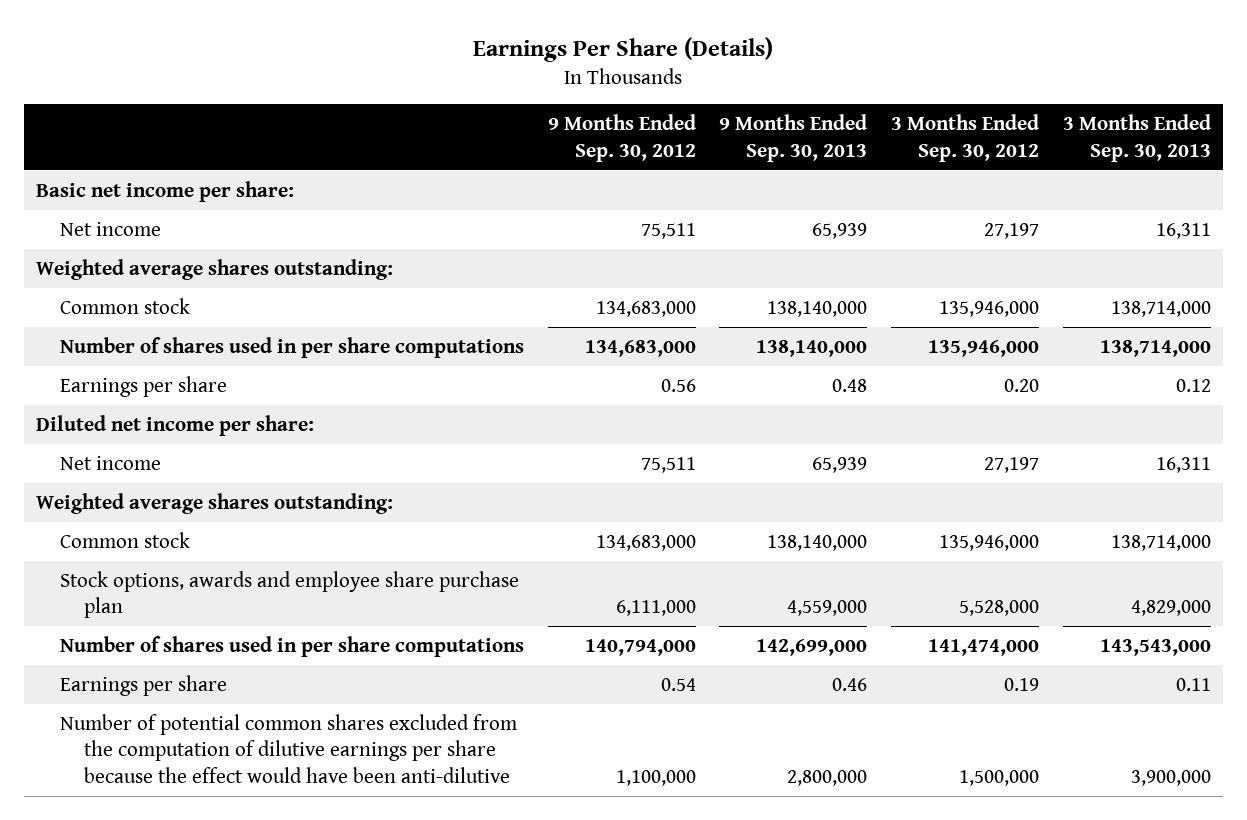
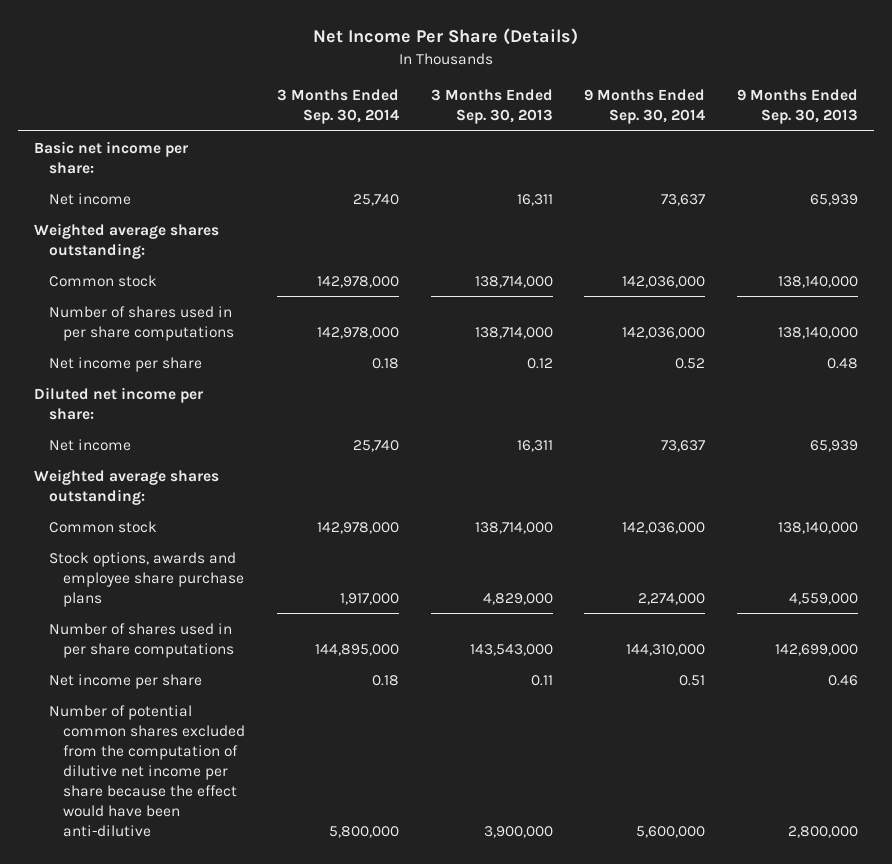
[473,36,774,62] Earnings Per Share (Details) -> [312,28,578,46] Net Income Per Share (Details)
[547,114,696,162] 9 Months Ended Sep. 30, 2012 -> none
[891,114,1040,162] 3 Months Ended Sep. 30, 2012 -> none
none -> [277,89,400,125] 3 Months Ended Sep. 30, 2014
none -> [584,89,706,125] 9 Months Ended Sep. 30, 2014
[59,375,227,397] Earnings per share -> [48,356,202,372] Net income per share
[59,570,519,619] Stock options, awards and employee share purchase plan -> [48,551,245,607] Stock options, awards and employee share purchase plans
[59,674,227,696] Earnings per share -> [48,673,202,689] Net income per share
[59,713,517,783] Number of potential common shares excluded from the computation of dilutive earnings per share because the effect would have been anti-dilutive -> [48,704,246,837] Number of potential common shares excluded from the computation of dilutive net income per share because the effect would have been anti-dilutive

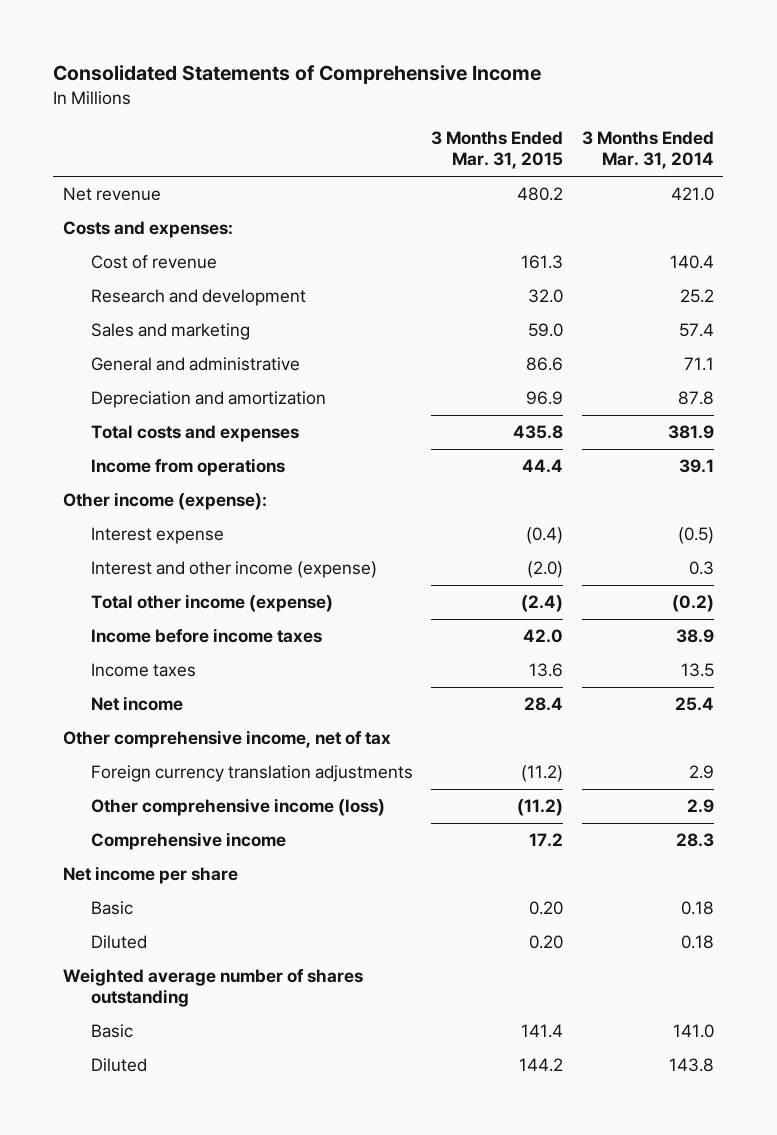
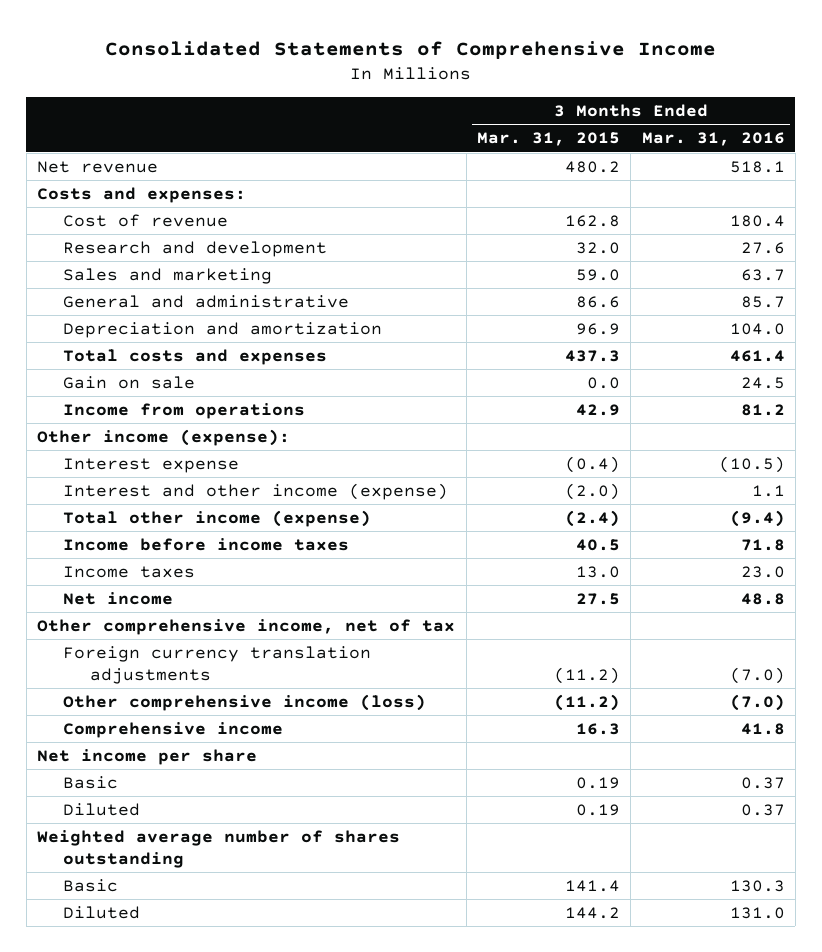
[582,131,715,170] 3 Months Ended Mar. 31, 2014 -> none
none -> [641,132,785,147] Mar. 31, 2016
[521,255,564,270] 161.3 -> [564,214,620,227] 162.8
[513,425,564,440] 435.8 -> [564,349,620,362] 437.3
none -> [63,375,196,389] Gain on sale
[522,459,564,474] 44.4 -> [575,403,620,416] 42.9
[523,629,564,644] 42.0 -> [575,538,620,551] 40.5
[529,663,564,678] 13.6 -> [575,565,620,578] 13.0
[524,697,564,712] 28.4 -> [575,592,620,605] 27.5
[529,833,564,848] 17.2 -> [575,722,620,735] 16.3
[529,901,564,916] 0.20 -> [575,776,620,789] 0.19
[529,935,564,950] 0.20 -> [575,803,620,816] 0.19

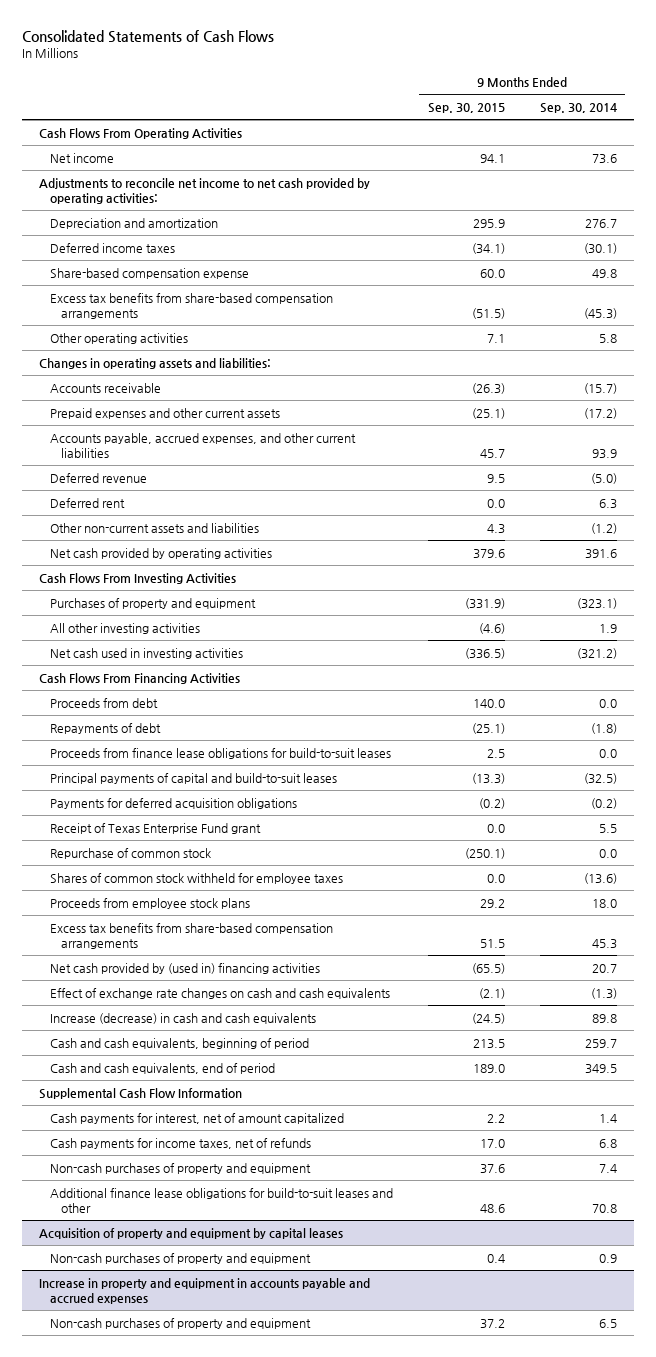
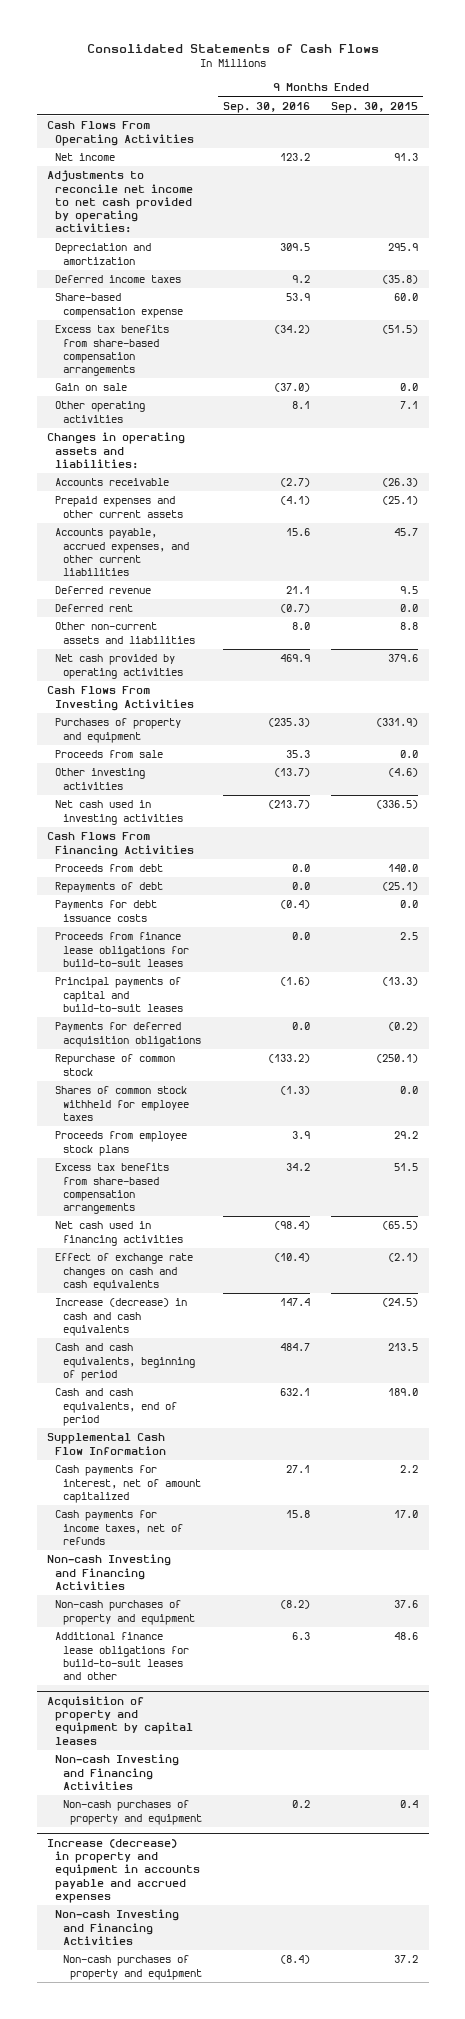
[539,103,617,114] Sep. 30, 2014 -> none
none -> [223,101,311,113] Sep. 30, 2016
[480,153,506,163] 94.1 -> [394,153,419,162] 91.3
[472,242,506,254] (34.1) -> [382,275,419,285] (35.8)
none -> [54,383,127,392] Gain on sale
[487,523,506,534] 4.3 -> [400,622,419,631] 8.8
none -> [54,750,163,759] Proceeds from sale
[50,622,201,634] All other investing activities -> [54,768,145,790] Other investing activities
none -> [54,900,157,922] Payments for debt issuance costs
[50,822,262,834] Receipt of Texas Enterprise Fund grant -> none
[50,962,321,974] Net cash provided by (used in) financing activities -> [54,1221,183,1246] Net cash used in financing activities
none -> [47,1554,172,1590] Non-cash Investing and Financing Activities
none -> [54,1754,179,1790] Non-cash Investing and Financing Activities
[39,1277,371,1304] Increase in property and equipment in accounts payable and accrued expenses -> [47,1838,200,1904] Increase (decrease) in property and equipment in accounts payable and accrued expenses
none -> [54,1909,179,1945] Non-cash Investing and Financing Activities

